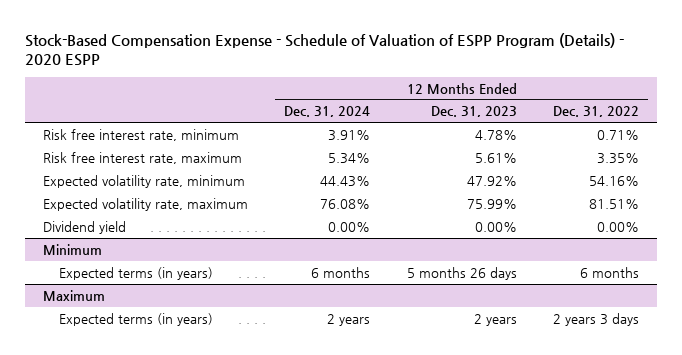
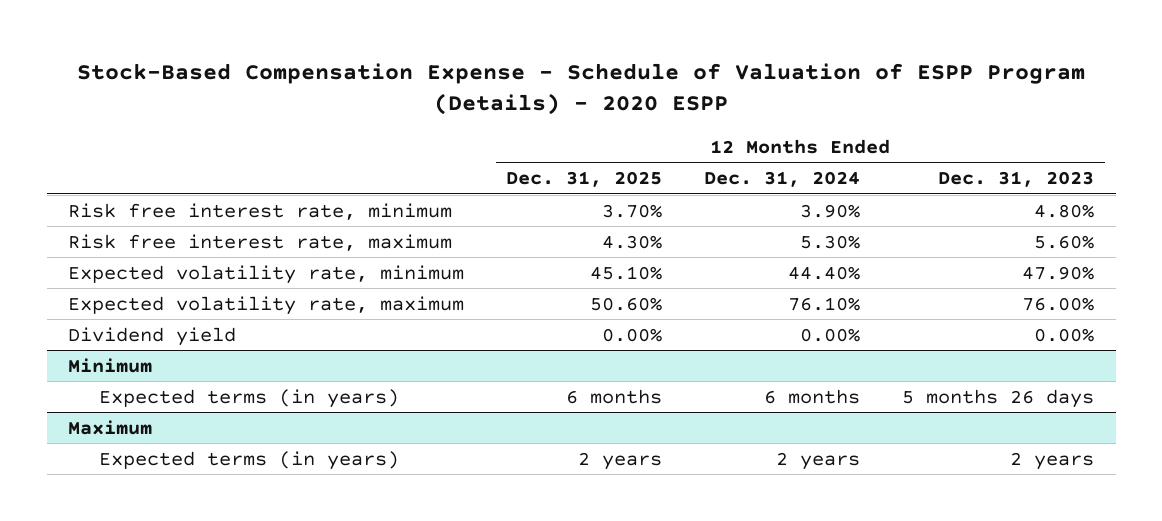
[552,106,639,118] Dec. 31, 2022 -> none
none -> [506,171,663,188] Dec. 31, 2025
[328,129,371,141] 3.91% -> [800,203,861,218] 3.90%
[474,129,517,140] 4.78% -> [1034,203,1095,218] 4.80%
[328,152,371,164] 5.34% -> [800,234,861,249] 5.30%
[474,152,517,163] 5.61% -> [1034,234,1095,249] 5.60%
[320,175,371,187] 44.43% -> [788,265,861,280] 44.40%
[466,175,517,186] 47.92% -> [1022,265,1095,280] 47.90%
[320,198,371,209] 76.08% -> [788,296,861,311] 76.10%
[466,198,517,209] 75.99% -> [1022,296,1095,311] 76.00%

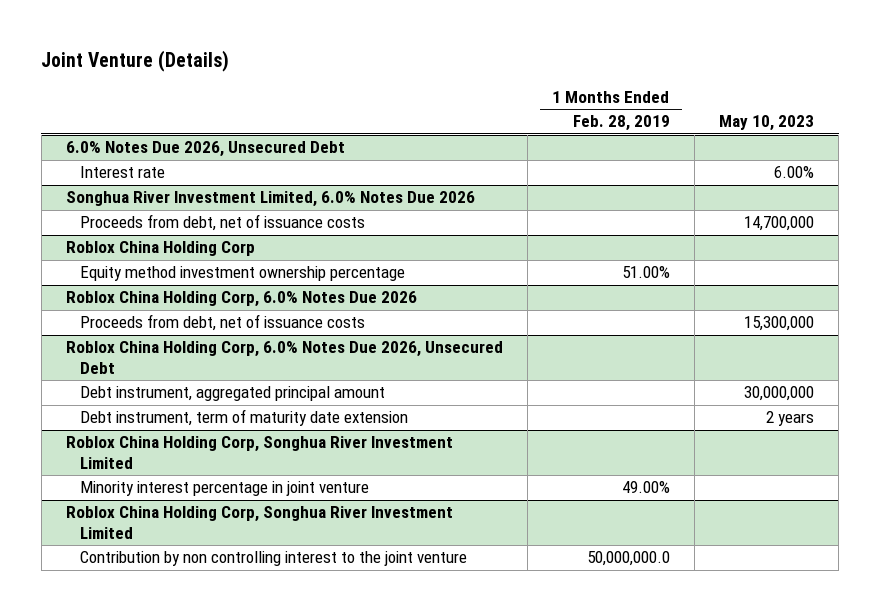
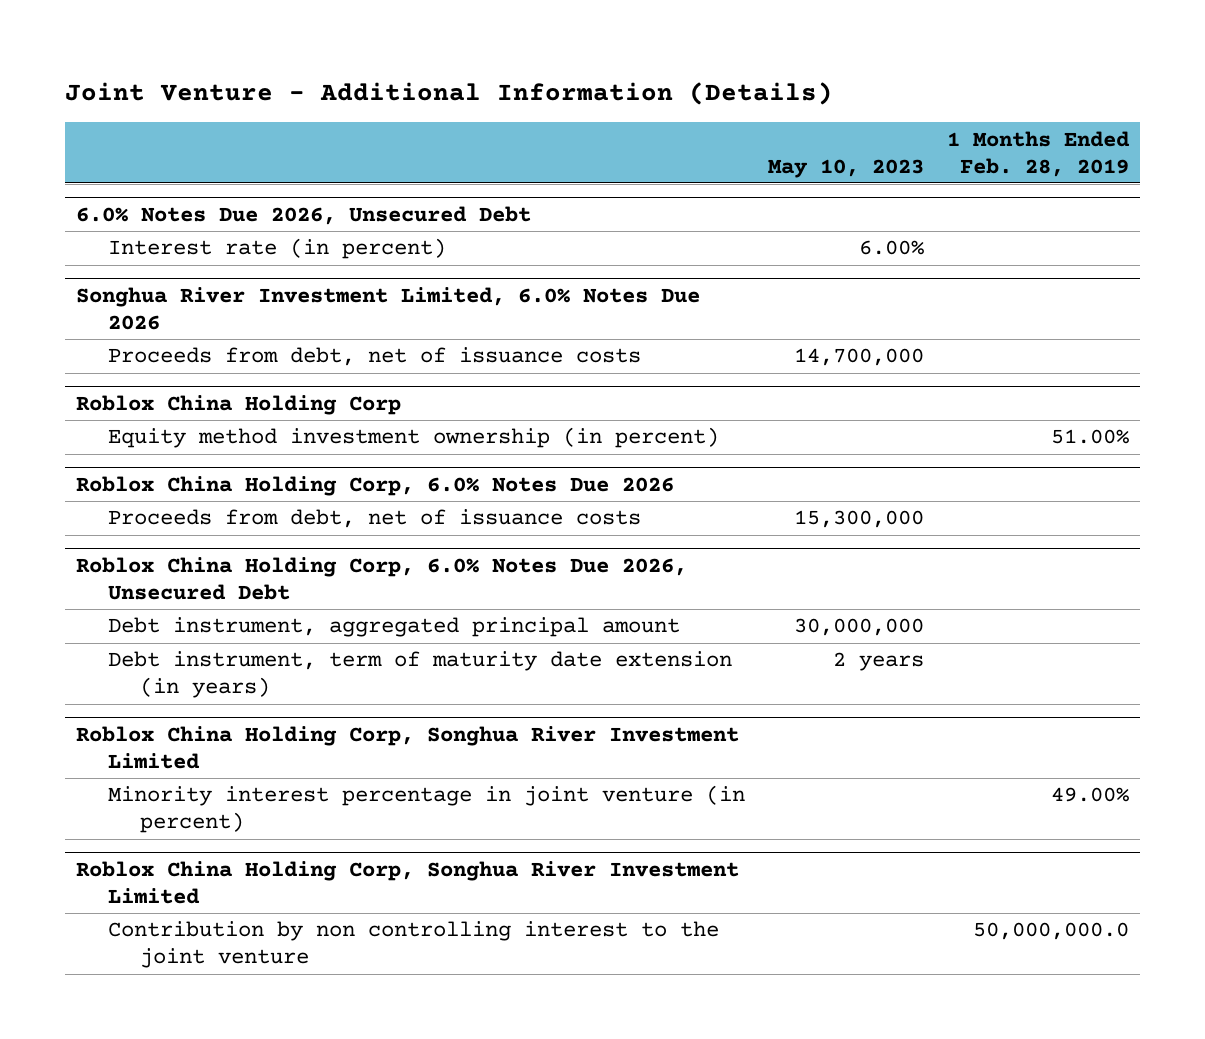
[41,50,230,73] Joint Venture (Details) -> [64,81,833,105] Joint Venture - Additional Information (Details)
[80,166,166,179] Interest rate -> [108,238,447,260] Interest rate (in percent)
[80,266,406,282] Equity method investment ownership percentage -> [108,427,720,449] Equity method investment ownership (in percent)
[80,409,409,427] Debt instrument, term of maturity date extension -> [108,651,733,699] Debt instrument, term of maturity date extension (in years)
[80,481,370,497] Minority interest percentage in joint venture -> [108,785,746,834] Minority interest percentage in joint venture (in percent)

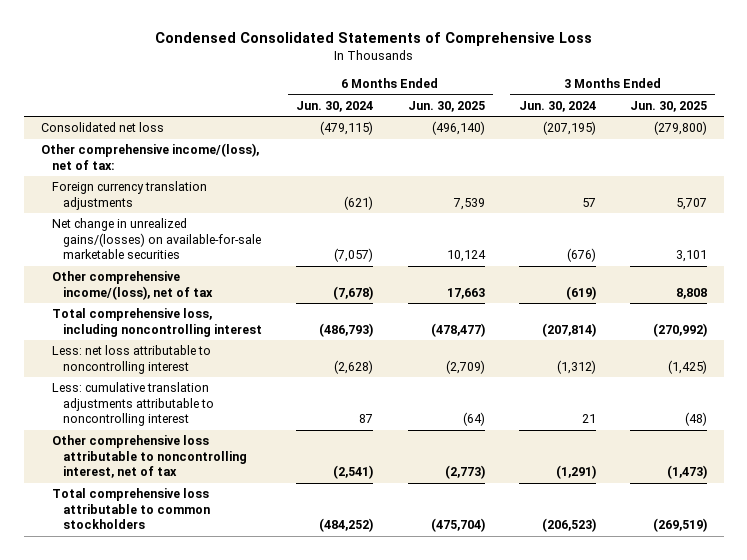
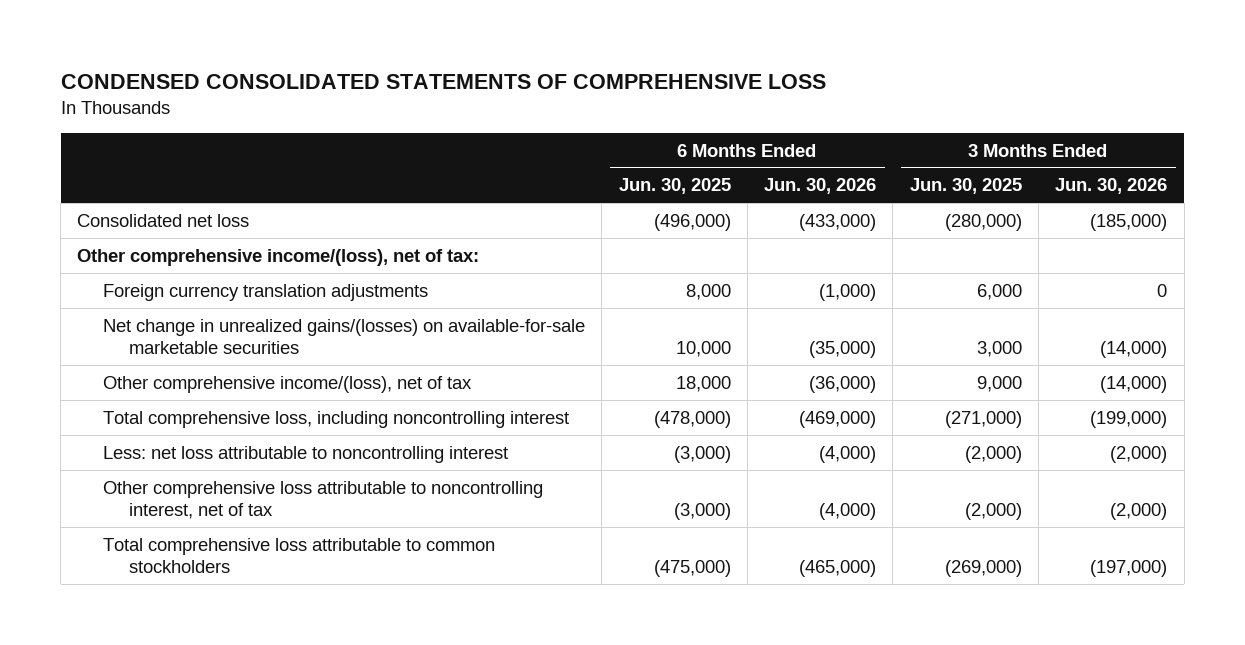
[154,31,592,46] Condensed Consolidated Statements of Comprehensive Loss -> [60,74,826,90] CONDENSED CONSOLIDATED STATEMENTS OF COMPREHENSIVE LOSS
[296,100,374,112] Jun. 30, 2024 -> none
[518,100,596,112] Jun. 30, 2024 -> none
none -> [764,178,877,195] Jun. 30, 2026
none -> [1055,178,1168,195] Jun. 30, 2026
[431,121,485,136] (496,140) -> [653,213,731,231] (496,000)
[653,121,707,136] (279,800) -> [944,213,1022,231] (280,000)
[51,382,215,427] Less: cumulative translation adjustments attributable to noncontrolling interest -> none
[452,197,485,210] 7,539 -> [685,283,731,300] 8,000
[675,197,707,210] 5,707 -> [976,283,1022,300] 6,000
[446,250,486,263] 10,124 -> [675,340,731,357] 10,000
[675,250,707,263] 3,101 -> [976,340,1022,357] 3,000
[446,287,485,299] 17,663 -> [675,375,731,392] 18,000
[675,287,707,299] 8,808 -> [976,375,1022,392] 9,000
[430,322,485,337] (478,477) -> [653,410,731,428] (478,000)
[652,322,707,337] (270,992) -> [944,410,1022,428] (271,000)
[445,359,485,374] (2,709) -> [673,445,731,463] (3,000)
[667,359,707,374] (1,425) -> [964,445,1022,463] (2,000)
[444,465,485,480] (2,773) -> [673,502,731,520] (3,000)
[666,465,707,480] (1,473) -> [964,502,1022,520] (2,000)
[430,518,485,533] (475,704) -> [653,559,731,577] (475,000)
[652,518,707,533] (269,519) -> [944,559,1022,577] (269,000)

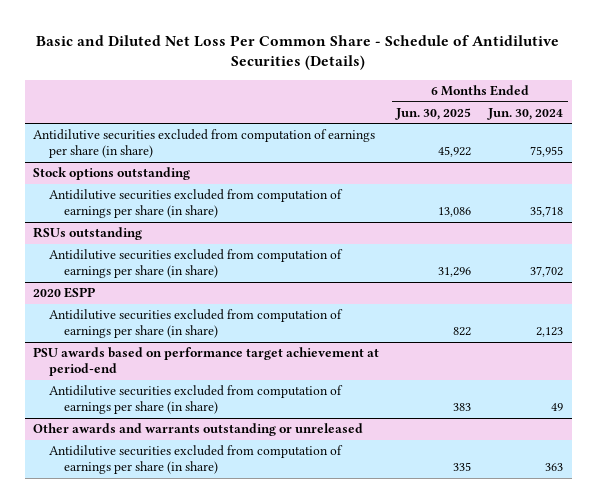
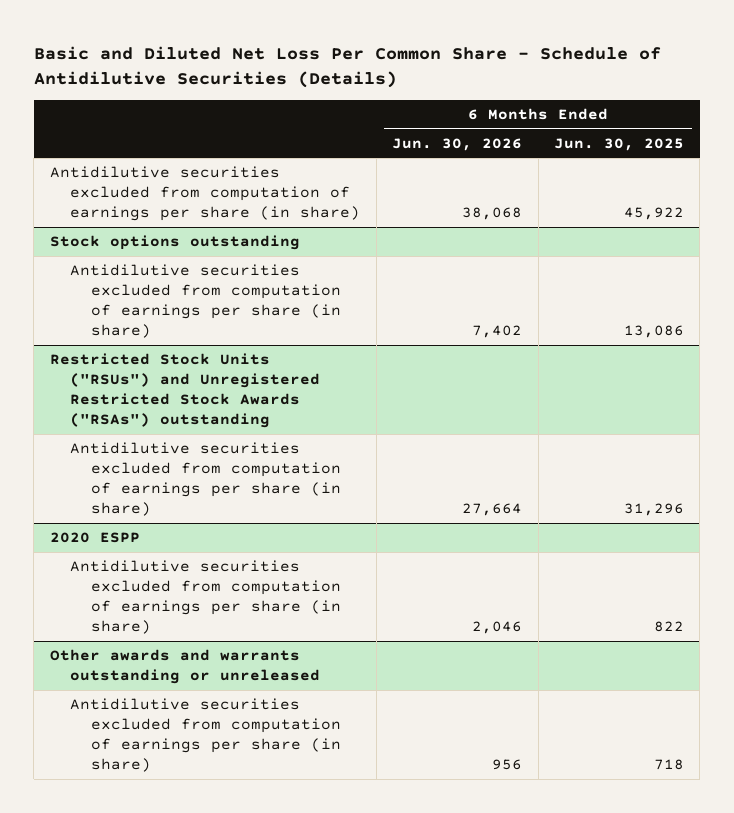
[487,107,564,120] Jun. 30, 2024 -> none
none -> [392,137,523,151] Jun. 30, 2026
[33,227,143,241] RSUs outstanding -> none
none -> [49,353,321,428] Restricted Stock Units ("RSUs") and Unregistered Restricted Stock Awards ("RSAs") outstanding
[33,347,380,377] PSU awards based on performance target achievement at period-end -> none
[48,385,343,415] Antidilutive securities excluded from computation of earnings per share (in share) -> none
[453,462,472,472] 335 -> [653,758,684,770] 718

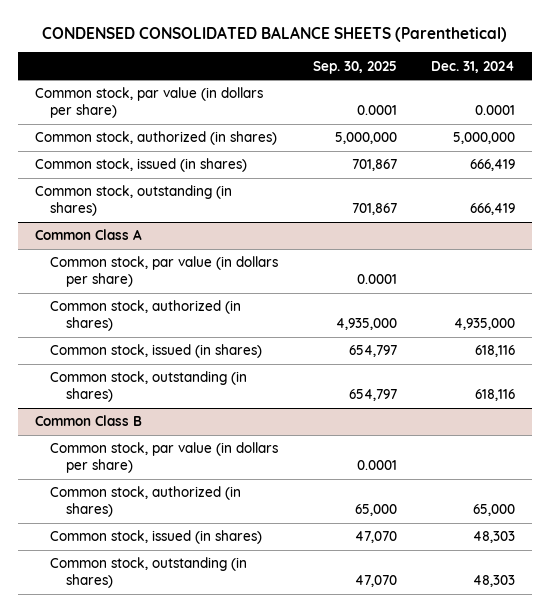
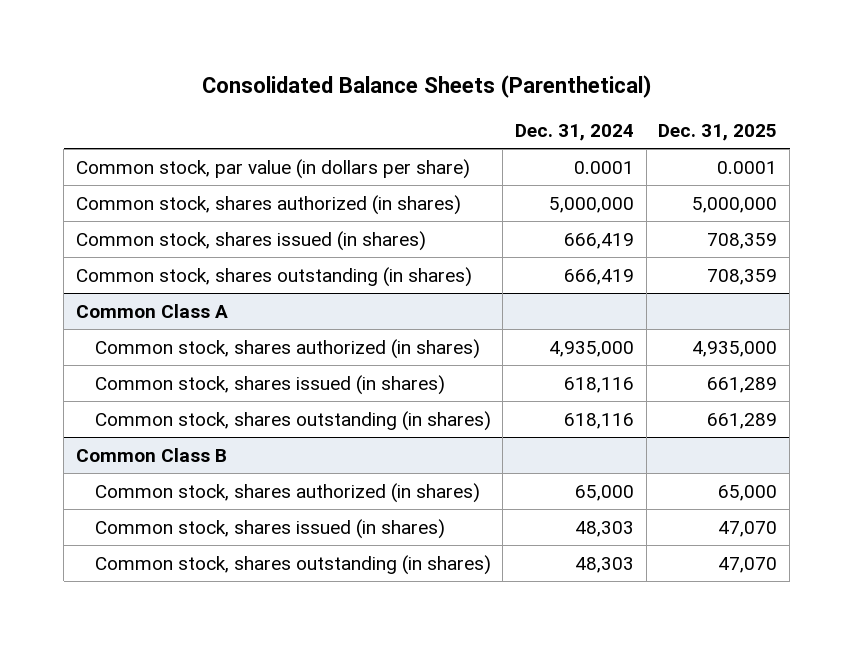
[41,25,507,42] CONDENSED CONSOLIDATED BALANCE SHEETS (Parenthetical) -> [201,75,652,99] Consolidated Balance Sheets (Parenthetical)
[312,60,397,74] Sep. 30, 2025 -> none
none -> [658,123,778,141] Dec. 31, 2025
[35,131,278,146] Common stock, authorized (in shares) -> [75,194,461,215] Common stock, shares authorized (in shares)
[35,158,248,173] Common stock, issued (in shares) -> [75,230,426,251] Common stock, shares issued (in shares)
[35,185,233,217] Common stock, outstanding (in shares) -> [75,266,472,287] Common stock, shares outstanding (in shares)
[50,256,279,288] Common stock, par value (in dollars per share) -> none
[50,300,242,332] Common stock, authorized (in shares) -> [94,338,480,359] Common stock, shares authorized (in shares)
[50,344,263,359] Common stock, issued (in shares) -> [94,374,445,395] Common stock, shares issued (in shares)
[50,371,248,403] Common stock, outstanding (in shares) -> [94,410,491,431] Common stock, shares outstanding (in shares)
[50,442,279,474] Common stock, par value (in dollars per share) -> none
[50,486,242,518] Common stock, authorized (in shares) -> [94,482,480,503] Common stock, shares authorized (in shares)
[50,530,263,545] Common stock, issued (in shares) -> [94,518,445,539] Common stock, shares issued (in shares)
[50,557,248,589] Common stock, outstanding (in shares) -> [94,554,491,575] Common stock, shares outstanding (in shares)

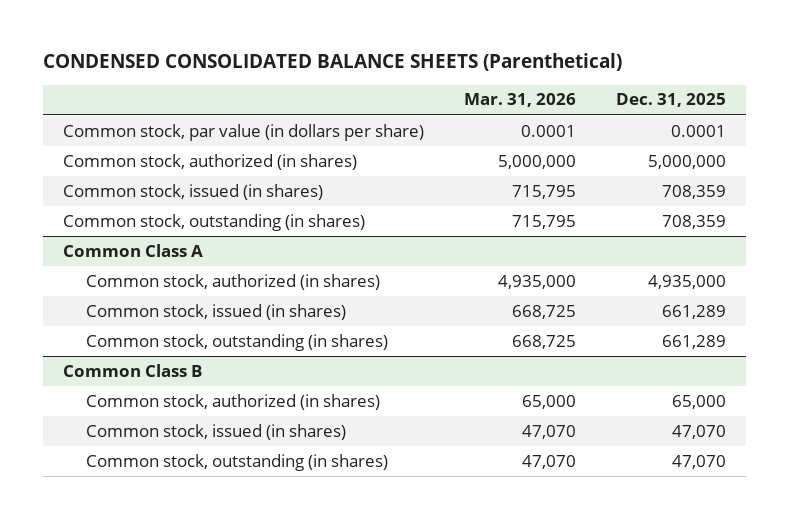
[201,75,652,99] Consolidated Balance Sheets (Parenthetical) -> [43,53,623,72] CONDENSED CONSOLIDATED BALANCE SHEETS (Parenthetical)
[515,123,635,141] Dec. 31, 2024 -> none
none -> [463,93,576,108] Mar. 31, 2026
[75,194,461,215] Common stock, shares authorized (in shares) -> [62,153,357,170] Common stock, authorized (in shares)
[75,230,426,251] Common stock, shares issued (in shares) -> [62,183,323,200] Common stock, issued (in shares)
[75,266,472,287] Common stock, shares outstanding (in shares) -> [62,213,365,231] Common stock, outstanding (in shares)
[94,338,480,359] Common stock, shares authorized (in shares) -> [85,273,380,290] Common stock, authorized (in shares)
[94,374,445,395] Common stock, shares issued (in shares) -> [85,303,346,320] Common stock, issued (in shares)
[94,410,491,431] Common stock, shares outstanding (in shares) -> [85,333,388,351] Common stock, outstanding (in shares)
[94,482,480,503] Common stock, shares authorized (in shares) -> [85,393,380,410] Common stock, authorized (in shares)
[94,518,445,539] Common stock, shares issued (in shares) -> [85,423,346,440] Common stock, issued (in shares)
[94,554,491,575] Common stock, shares outstanding (in shares) -> [85,453,388,471] Common stock, outstanding (in shares)

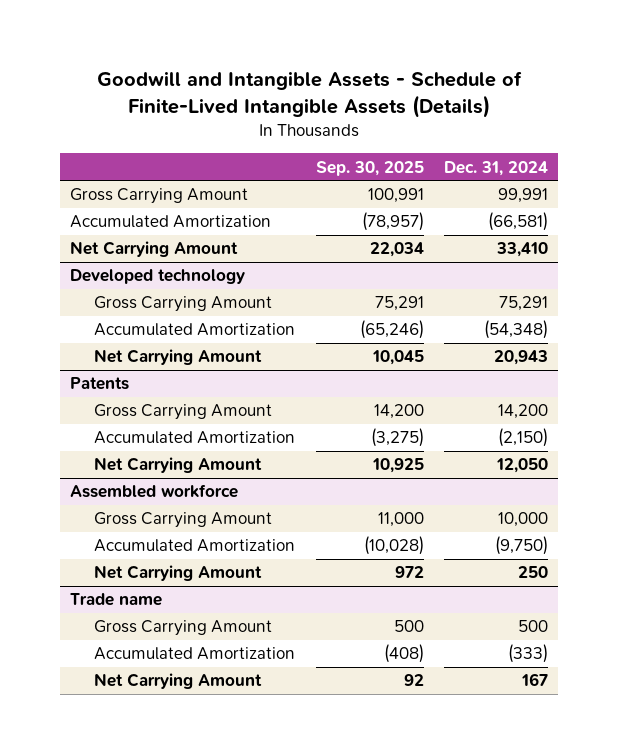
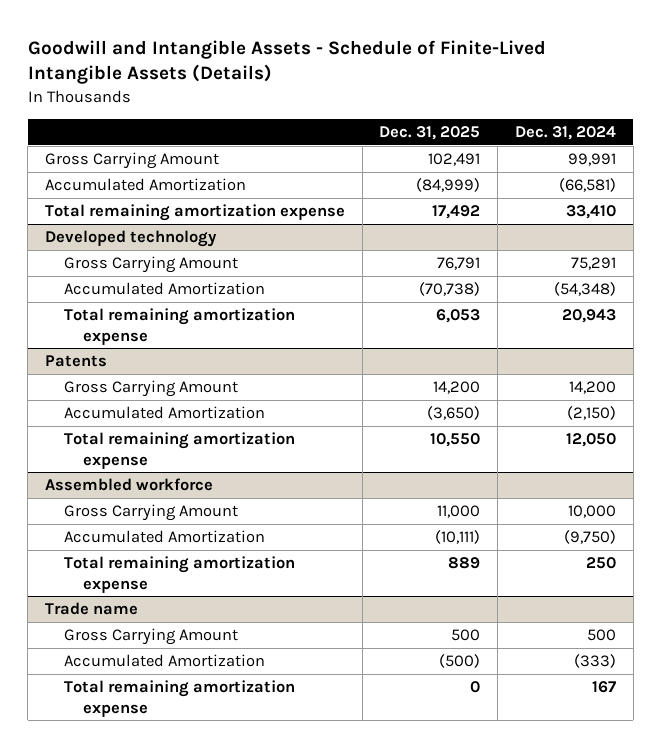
[315,160,424,176] Sep. 30, 2025 -> none
none -> [379,125,481,140] Dec. 31, 2025
[69,241,238,258] Net Carrying Amount -> [44,204,345,222] Total remaining amortization expense
[94,349,263,366] Net Carrying Amount -> [64,308,296,345] Total remaining amortization expense
[94,457,263,474] Net Carrying Amount -> [64,432,296,469] Total remaining amortization expense
[94,565,263,582] Net Carrying Amount -> [64,556,296,593] Total remaining amortization expense
[94,673,263,690] Net Carrying Amount -> [64,680,296,717] Total remaining amortization expense

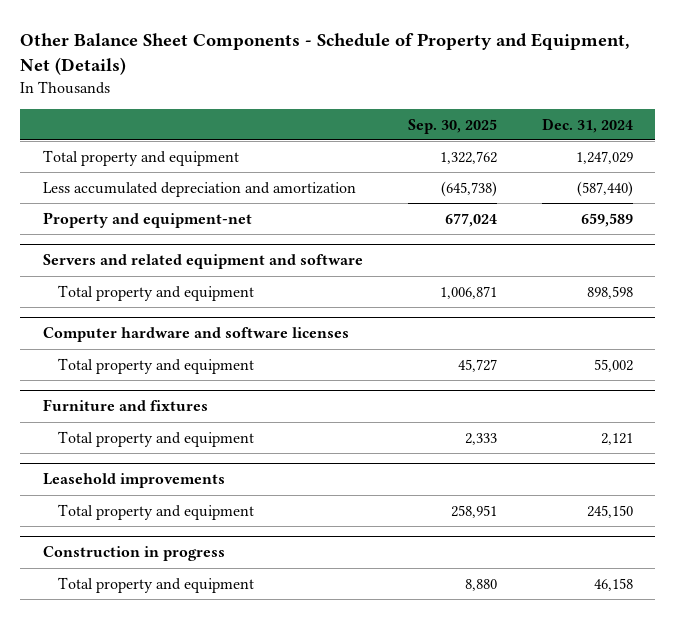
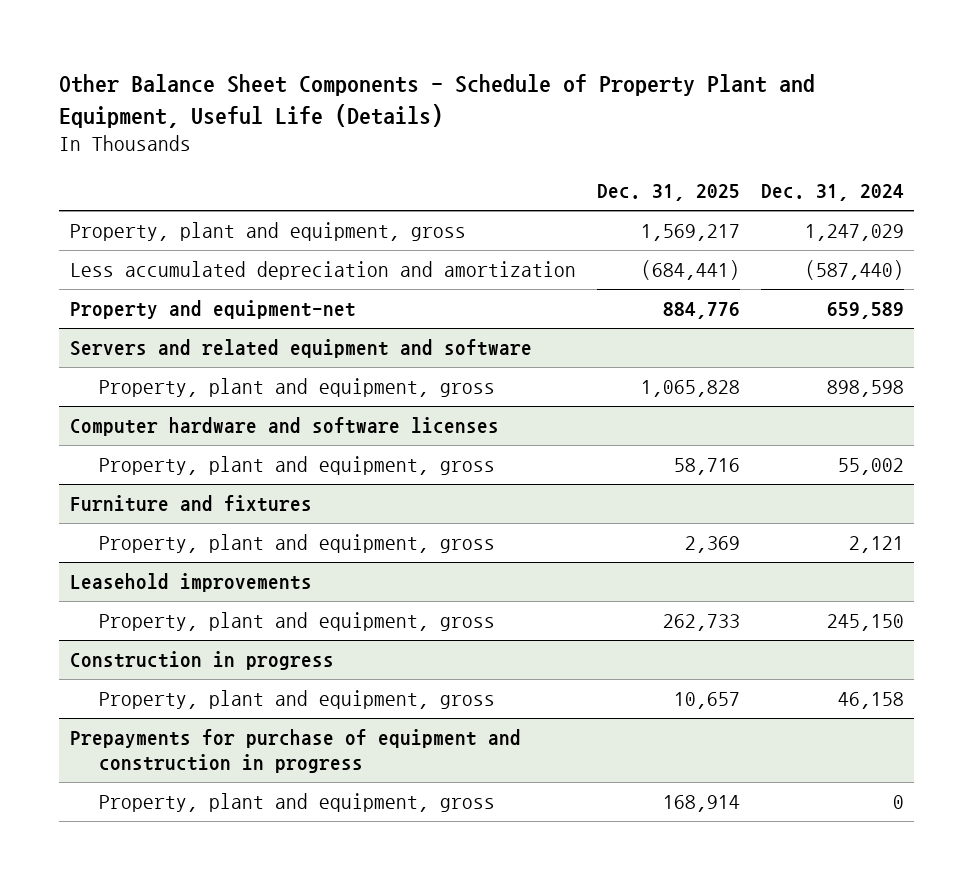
[20,32,631,75] Other Balance Sheet Components - Schedule of Property and Equipment, Net (Details) -> [59,73,816,128] Other Balance Sheet Components - Schedule of Property Plant and Equipment, Useful Life (Details)
[407,118,497,134] Sep. 30, 2025 -> none
none -> [596,183,740,201] Dec. 31, 2025
[42,149,239,166] Total property and equipment -> [69,222,466,242] Property, plant and equipment, gross
[58,284,255,301] Total property and equipment -> [99,378,496,398] Property, plant and equipment, gross
[58,357,255,374] Total property and equipment -> [99,456,496,476] Property, plant and equipment, gross
[58,430,255,447] Total property and equipment -> [99,534,496,554] Property, plant and equipment, gross
[58,503,255,520] Total property and equipment -> [99,612,496,632] Property, plant and equipment, gross
[58,576,255,593] Total property and equipment -> [99,690,496,710] Property, plant and equipment, gross
none -> [69,729,521,774] Prepayments for purchase of equipment and construction in progress
none -> [99,793,496,813] Property, plant and equipment, gross

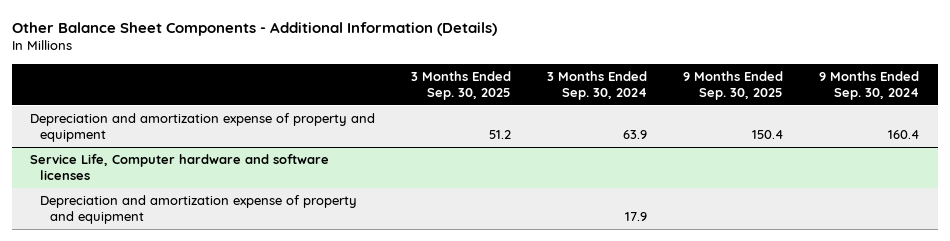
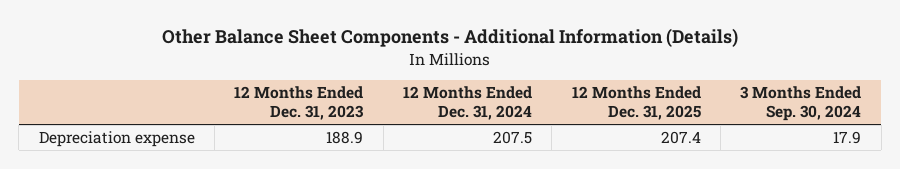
[411,70,512,100] 3 Months Ended Sep. 30, 2025 -> none
[683,70,784,100] 9 Months Ended Sep. 30, 2025 -> none
[819,70,920,100] 9 Months Ended Sep. 30, 2024 -> none
none -> [234,86,365,121] 12 Months Ended Dec. 31, 2023
none -> [402,86,532,121] 12 Months Ended Dec. 31, 2024
none -> [571,86,701,121] 12 Months Ended Dec. 31, 2025
[30,154,330,181] Service Life, Computer hardware and software licenses -> none
[40,195,358,225] Depreciation and amortization expense of property and equipment -> none
[30,113,376,143] Depreciation and amortization expense of property and equipment -> [38,131,195,148] Depreciation expense
[623,130,648,140] 63.9 -> [833,131,862,145] 17.9

